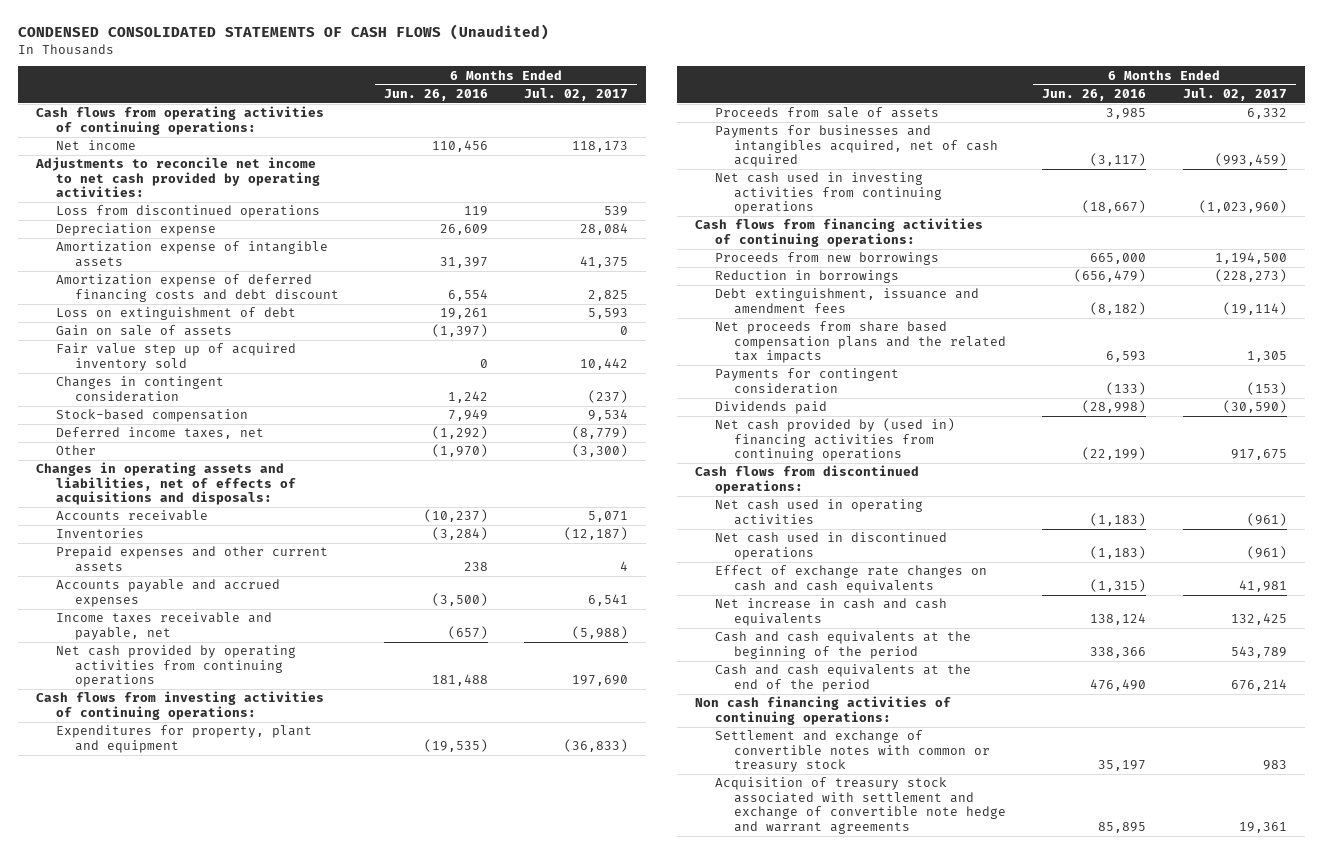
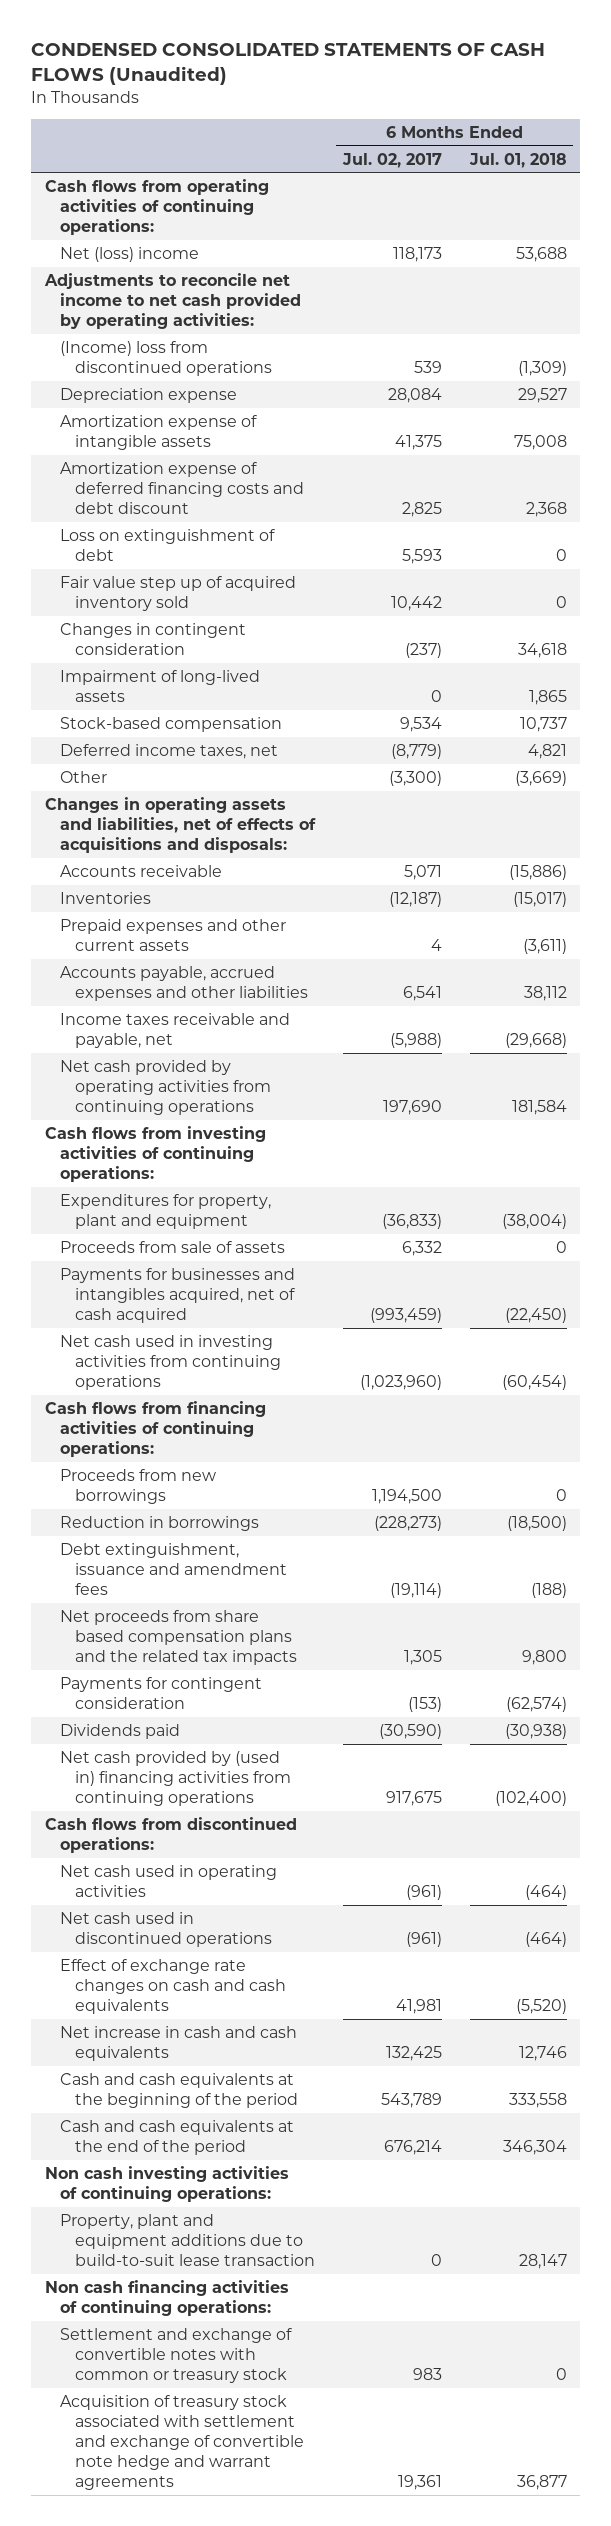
[383,88,488,101] Jun. 26, 2016 -> none
none -> [468,152,567,168] Jul. 01, 2018
[55,140,136,151] Net income -> [60,246,200,262] Net (loss) income
[55,205,320,219] Loss from discontinued operations -> [60,340,273,377] (Income) loss from discontinued operations
[55,325,232,337] Gain on sale of assets -> none
none -> [60,669,261,703] Impairment of long-lived assets
[55,579,280,607] Accounts payable and accrued expenses -> [60,965,309,1002] Accounts payable, accrued expenses and other liabilities
none -> [44,2165,289,2203] Non cash investing activities of continuing operations:
none -> [60,2213,316,2267] Property, plant and equipment additions due to build-to-suit lease transaction

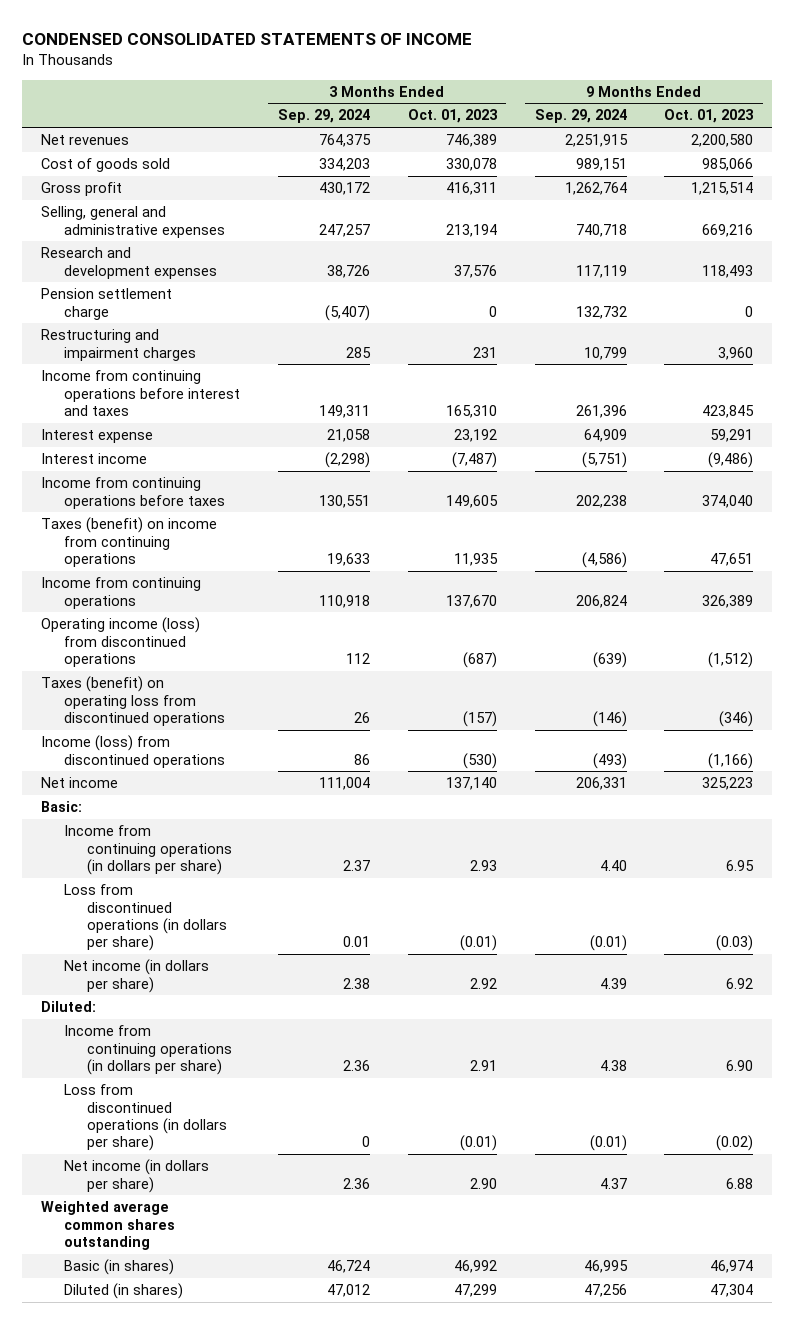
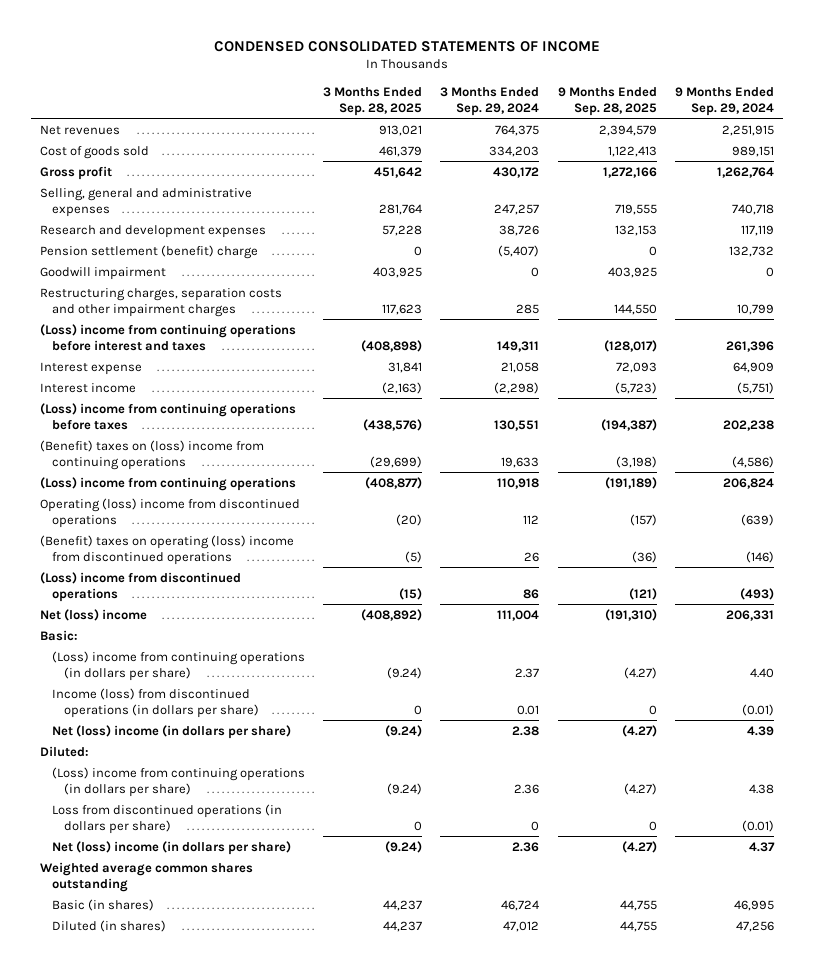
[407,109,498,124] Oct. 01, 2023 -> none
[664,109,755,124] Oct. 01, 2023 -> none
none -> [323,86,423,116] 3 Months Ended Sep. 28, 2025
none -> [557,86,657,116] 9 Months Ended Sep. 28, 2025
[41,288,173,320] Pension settlement charge -> [39,244,258,259] Pension settlement (benefit) charge
none -> [39,266,166,280] Goodwill impairment
[41,329,196,361] Restructuring and impairment charges -> [39,287,282,317] Restructuring charges, separation costs and other impairment charges
[41,370,240,416] Income from continuing operations before interest and taxes -> [39,323,296,351] (Loss) income from continuing operations before interest and taxes
[41,477,225,509] Income from continuing operations before taxes -> [39,402,296,430] (Loss) income from continuing operations before taxes
[41,517,218,567] Taxes (benefit) on income from continuing operations -> [39,439,264,470] (Benefit) taxes on (loss) income from continuing operations
[41,577,202,609] Income from continuing operations -> [39,476,296,491] (Loss) income from continuing operations
[41,617,201,667] Operating income (loss) from discontinued operations -> [39,497,300,528] Operating (loss) income from discontinued operations
[41,676,225,726] Taxes (benefit) on operating loss from discontinued operations -> [39,534,294,565] (Benefit) taxes on operating (loss) income from discontinued operations
[41,735,225,768] Income (loss) from discontinued operations -> [39,571,241,602] (Loss) income from discontinued operations
[41,777,119,789] Net income -> [39,608,147,621] Net (loss) income
[63,825,232,875] Income from continuing operations (in dollars per share) -> [51,650,305,681] (Loss) income from continuing operations (in dollars per share)
[63,884,227,952] Loss from discontinued operations (in dollars per share) -> [51,687,259,718] Income (loss) from discontinued operations (in dollars per share)
[63,959,209,993] Net income (in dollars per share) -> [51,724,291,739] Net (loss) income (in dollars per share)
[63,1025,232,1075] Income from continuing operations (in dollars per share) -> [51,766,305,797] (Loss) income from continuing operations (in dollars per share)
[63,1159,209,1193] Net income (in dollars per share) -> [51,840,291,855] Net (loss) income (in dollars per share)

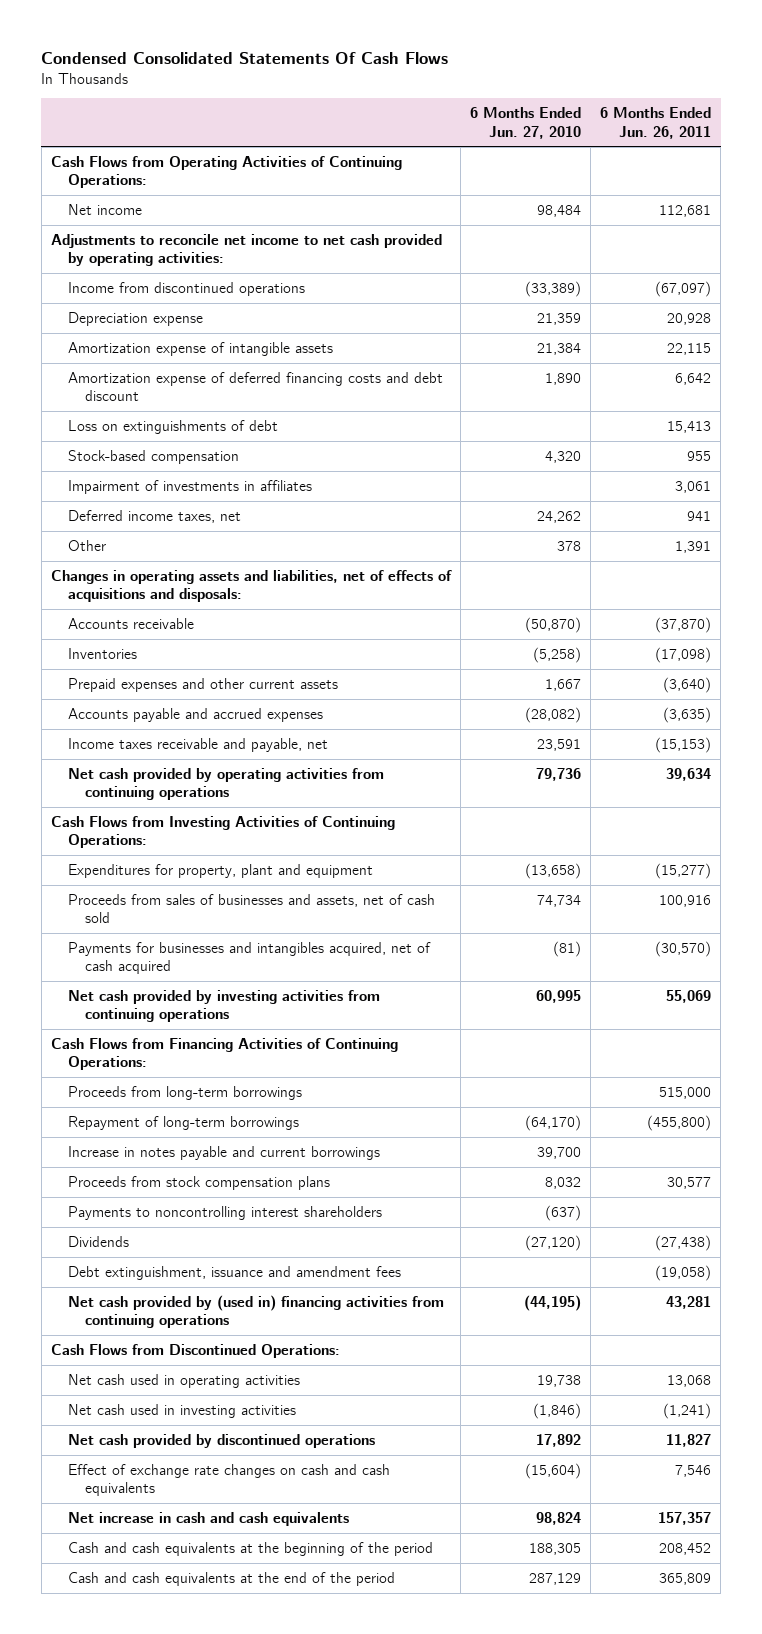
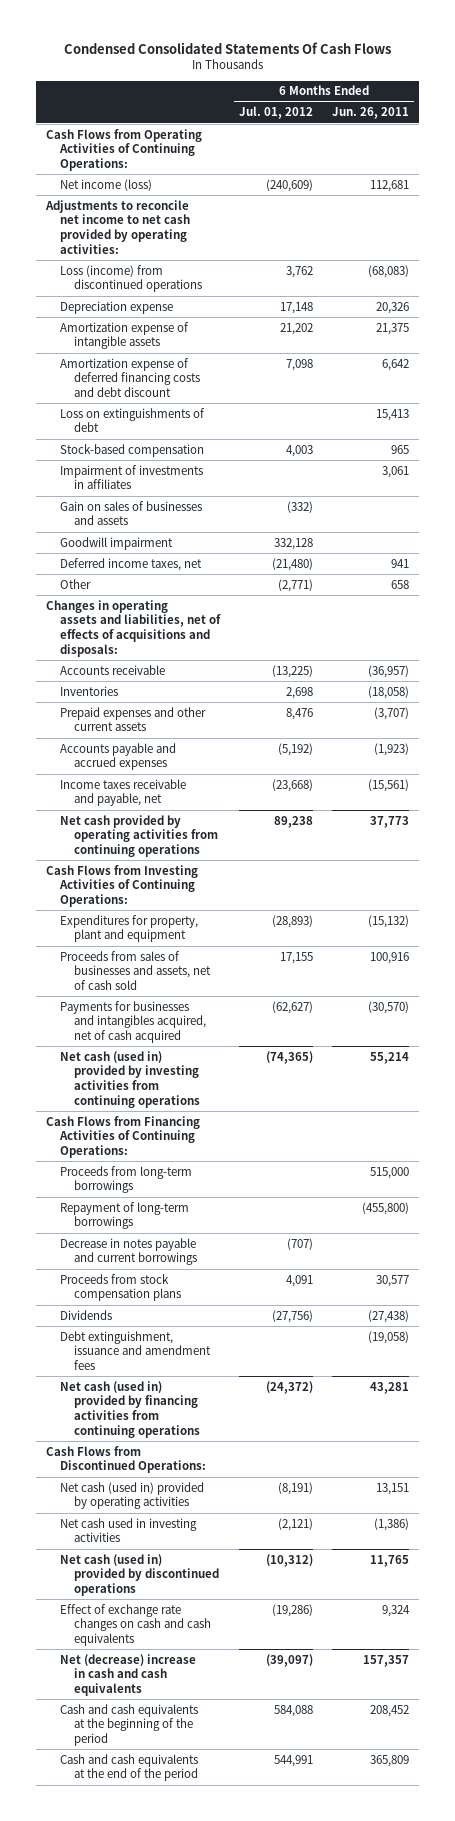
[469,107,581,139] 6 Months Ended Jun. 27, 2010 -> none
none -> [239,106,314,120] Jul. 01, 2012
[67,204,142,216] Net income -> [59,178,152,191] Net income (loss)
[67,282,305,297] Income from discontinued operations -> [59,264,202,293] Loss (income) from discontinued operations
[655,281,712,298] (67,097) -> [368,264,410,278] (68,083)
[667,313,712,326] 20,928 -> [376,301,410,314] 20,326
[667,343,712,356] 22,115 -> [376,322,410,335] 21,375
[687,451,712,462] 955 -> [391,444,410,454] 965
none -> [59,500,202,526] Gain on sales of businesses and assets
none -> [59,536,173,550] Goodwill impairment
[675,541,712,554] 1,391 -> [391,579,410,589] 658
[655,617,712,634] (37,870) -> [368,664,410,678] (36,957)
[655,647,712,664] (17,098) -> [368,685,410,699] (18,058)
[663,677,712,694] (3,640) -> [374,706,410,720] (3,707)
[663,707,712,724] (3,635) -> [374,742,410,756] (1,923)
[655,737,712,754] (15,153) -> [368,778,410,792] (15,561)
[666,768,712,782] 39,634 -> [370,815,410,828] 37,773
[655,863,712,880] (15,277) -> [368,914,410,928] (15,132)
[67,990,380,1023] Net cash provided by investing activities from continuing operations -> [59,1050,200,1108] Net cash (used in) provided by investing activities from continuing operations
[666,990,712,1004] 55,069 -> [370,1051,410,1064] 55,214
[67,1146,380,1161] Increase in notes payable and current borrowings -> [59,1237,197,1266] Decrease in notes payable and current borrowings
[67,1206,382,1221] Payments to noncontrolling interest shareholders -> none
[67,1295,444,1329] Net cash provided by (used in) financing activities from continuing operations -> [59,1380,200,1438] Net cash (used in) provided by financing activities from continuing operations
[67,1374,300,1389] Net cash used in operating activities -> [59,1481,204,1510] Net cash (used in) provided by operating activities
[667,1375,712,1388] 13,068 -> [376,1482,410,1495] 13,151
[663,1403,712,1420] (1,241) -> [374,1517,410,1531] (1,386)
[67,1434,375,1449] Net cash provided by discontinued operations -> [59,1553,219,1596] Net cash (used in) provided by discontinued operations
[666,1434,712,1448] 11,827 -> [370,1554,410,1567] 11,765
[675,1465,712,1478] 7,546 -> [382,1604,411,1617] 9,324
[67,1512,349,1527] Net increase in cash and cash equivalents -> [59,1653,196,1696] Net (decrease) increase in cash and cash equivalents

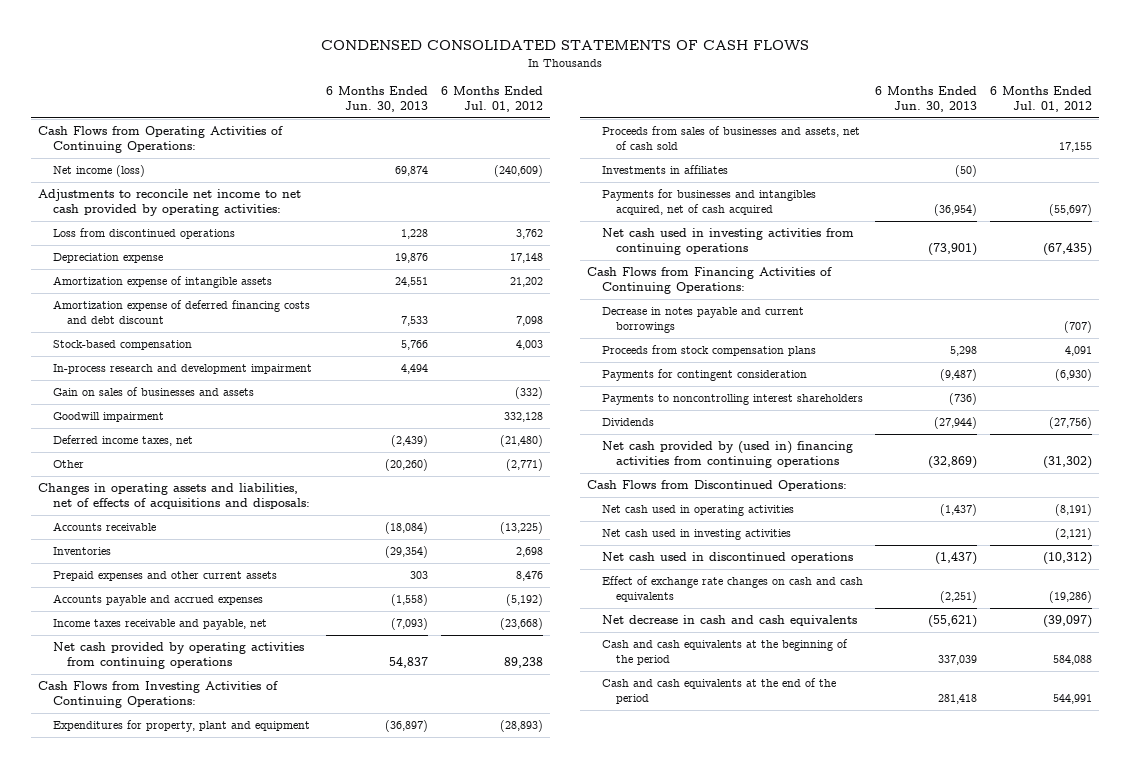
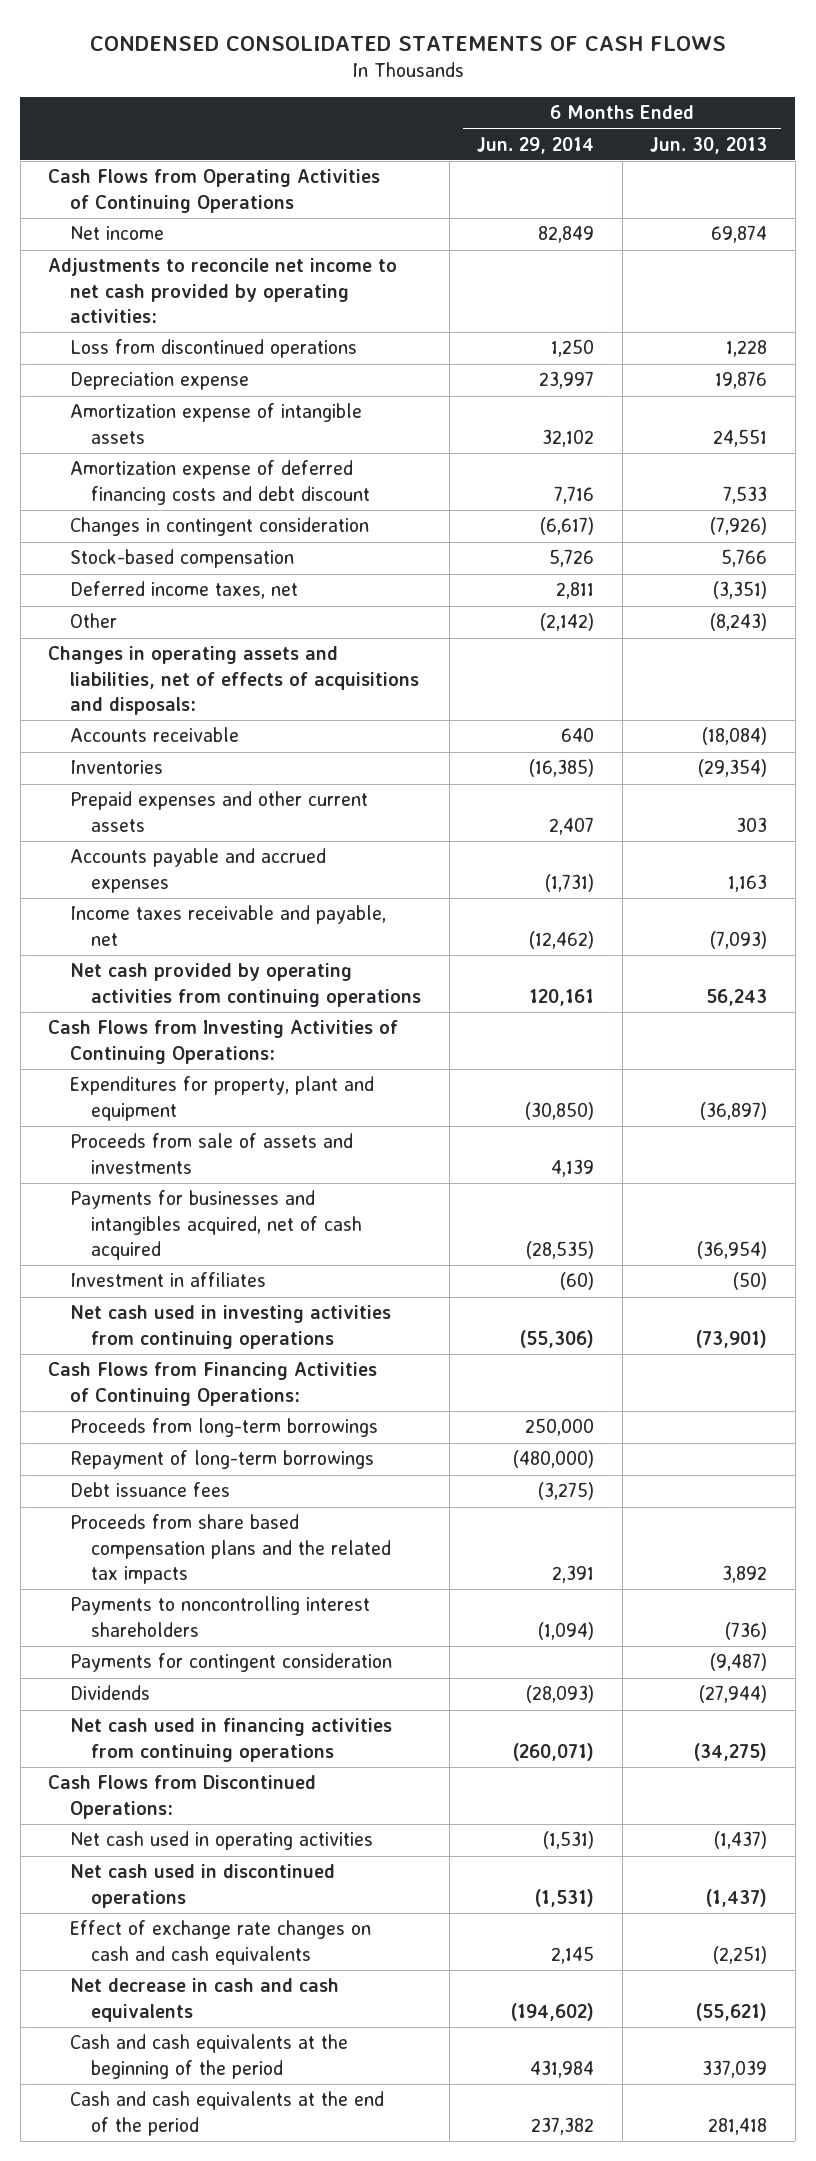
[441,86,544,112] 6 Months Ended Jul. 01, 2012 -> none
none -> [477,136,595,154] Jun. 29, 2014
[37,126,283,153] Cash Flows from Operating Activities of Continuing Operations: -> [48,169,381,213] Cash Flows from Operating Activities of Continuing Operations
[52,165,145,178] Net income (loss) -> [69,226,164,241] Net income
none -> [69,517,369,537] Changes in contingent consideration
[52,364,312,375] In-process research and development impairment -> none
[52,387,254,397] Gain on sales of businesses and assets -> none
[52,412,164,423] Goodwill impairment -> none
[391,435,429,448] (2,439) -> [713,581,768,600] (3,351)
[385,459,429,472] (20,260) -> [710,613,768,632] (8,243)
[391,594,429,607] (1,558) -> [728,873,768,892] 1,163
[389,656,429,668] 54,837 -> [706,988,768,1006] 56,243
[601,126,860,150] Proceeds from sales of businesses and assets, net of cash sold -> none
[601,165,728,175] Investments in affiliates -> none
none -> [69,1133,353,1174] Proceeds from sale of assets and investments
none -> [69,1272,266,1288] Investment in affiliates
[601,307,804,333] Decrease in notes payable and current borrowings -> none
[601,345,816,357] Proceeds from stock compensation plans -> none
none -> [69,1418,378,1438] Proceeds from long-term borrowings
none -> [69,1450,374,1470] Repayment of long-term borrowings
none -> [69,1482,230,1498] Debt issuance fees
none -> [69,1514,392,1585] Proceeds from share based compensation plans and the related tax impacts
[601,369,807,382] Payments for contingent consideration -> [69,1653,392,1673] Payments for contingent consideration
[601,441,853,468] Net cash provided by (used in) financing activities from continuing operations -> [69,1718,392,1762] Net cash used in financing activities from continuing operations
[928,455,978,469] (32,869) -> [694,1742,768,1761] (34,275)
[601,529,791,541] Net cash used in investing activities -> none

